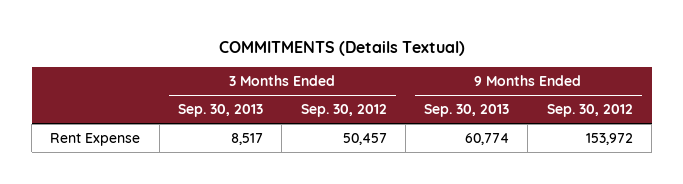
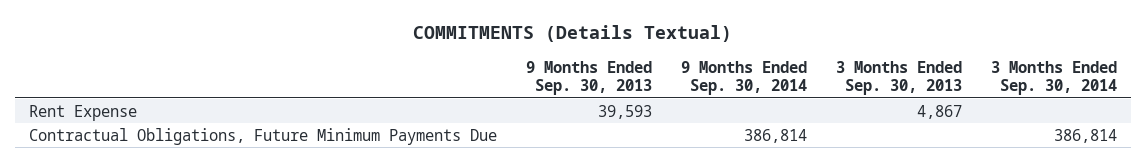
[300,104,387,118] Sep. 30, 2012 -> none
[546,104,633,118] Sep. 30, 2012 -> none
none -> [681,60,808,96] 9 Months Ended Sep. 30, 2014
none -> [991,60,1118,96] 3 Months Ended Sep. 30, 2014
[230,132,263,145] 8,517 -> [917,104,963,119] 4,867
[465,132,510,145] 60,774 -> [598,104,653,119] 39,593
none -> [29,127,498,145] Contractual Obligations, Future Minimum Payments Due

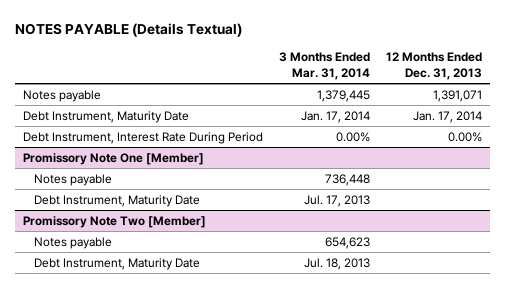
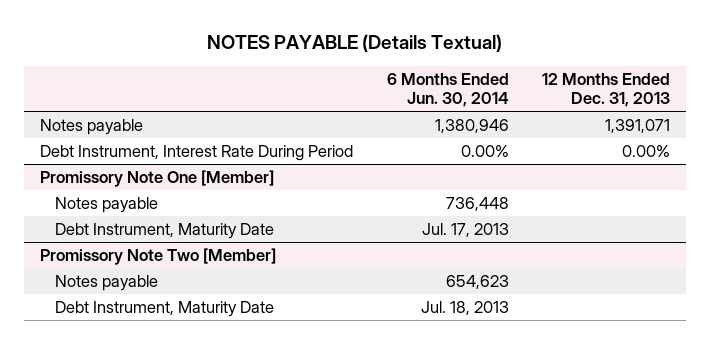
[279,52,371,80] 3 Months Ended Mar. 31, 2014 -> none
none -> [386,72,509,108] 6 Months Ended Jun. 30, 2014
[23,110,190,123] Debt Instrument, Maturity Date -> none

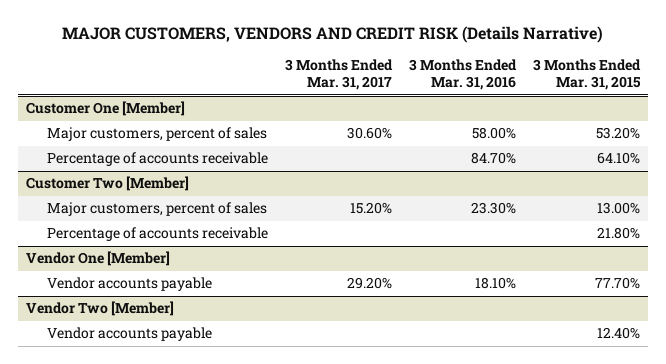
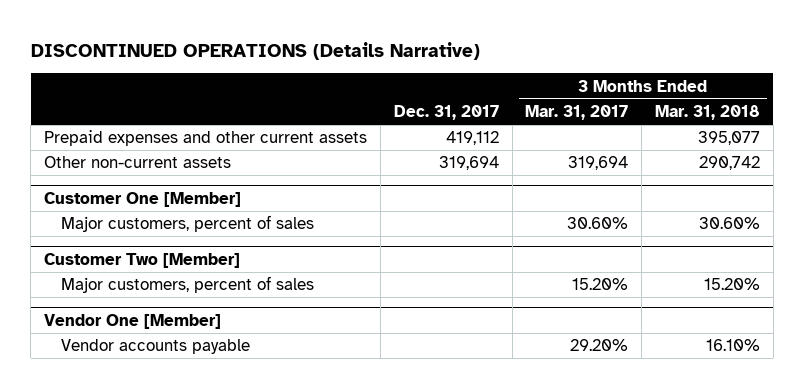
[61,26,603,44] MAJOR CUSTOMERS, VENDORS AND CREDIT RISK (Details Narrative) -> [30,41,480,60] DISCONTINUED OPERATIONS (Details Narrative)
[408,59,517,91] 3 Months Ended Mar. 31, 2016 -> none
[532,59,641,91] 3 Months Ended Mar. 31, 2015 -> none
none -> [393,105,499,121] Dec. 31, 2017
none -> [655,105,761,121] Mar. 31, 2018
none -> [43,130,367,147] Prepaid expenses and other current assets
none -> [43,156,231,169] Other non-current assets
[46,152,268,167] Percentage of accounts receivable -> none
[46,227,268,242] Percentage of accounts receivable -> none
[26,301,175,317] Vendor Two [Member] -> none
[46,327,212,342] Vendor accounts payable -> none

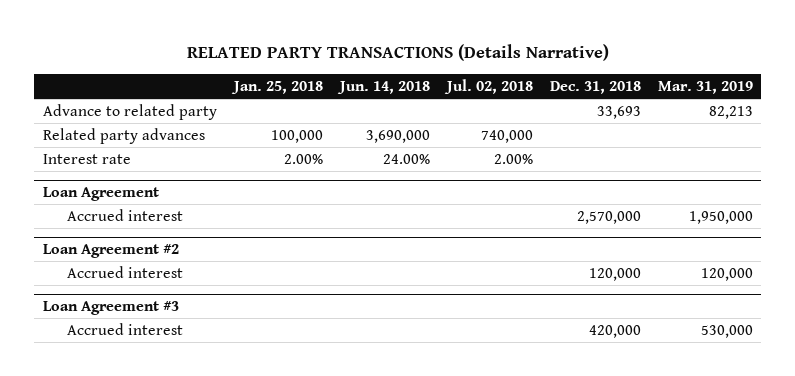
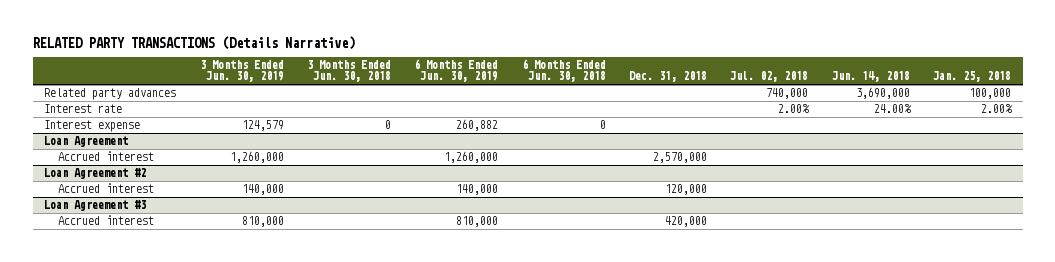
[657,80,753,94] Mar. 31, 2019 -> none
none -> [199,60,284,83] 3 Months Ended Jun. 30, 2019
none -> [307,60,392,83] 3 Months Ended Jun. 30, 2018
none -> [414,59,499,83] 6 Months Ended Jun. 30, 2019
none -> [521,59,606,83] 6 Months Ended Jun. 30, 2018
[42,103,217,120] Advance to related party -> none
none -> [44,120,141,133] Interest expense

